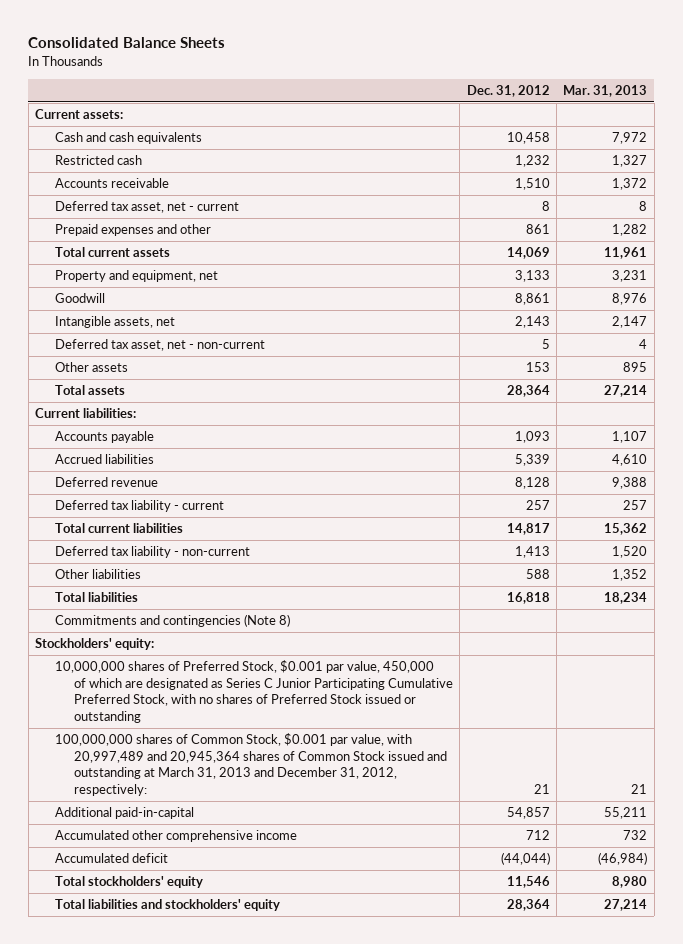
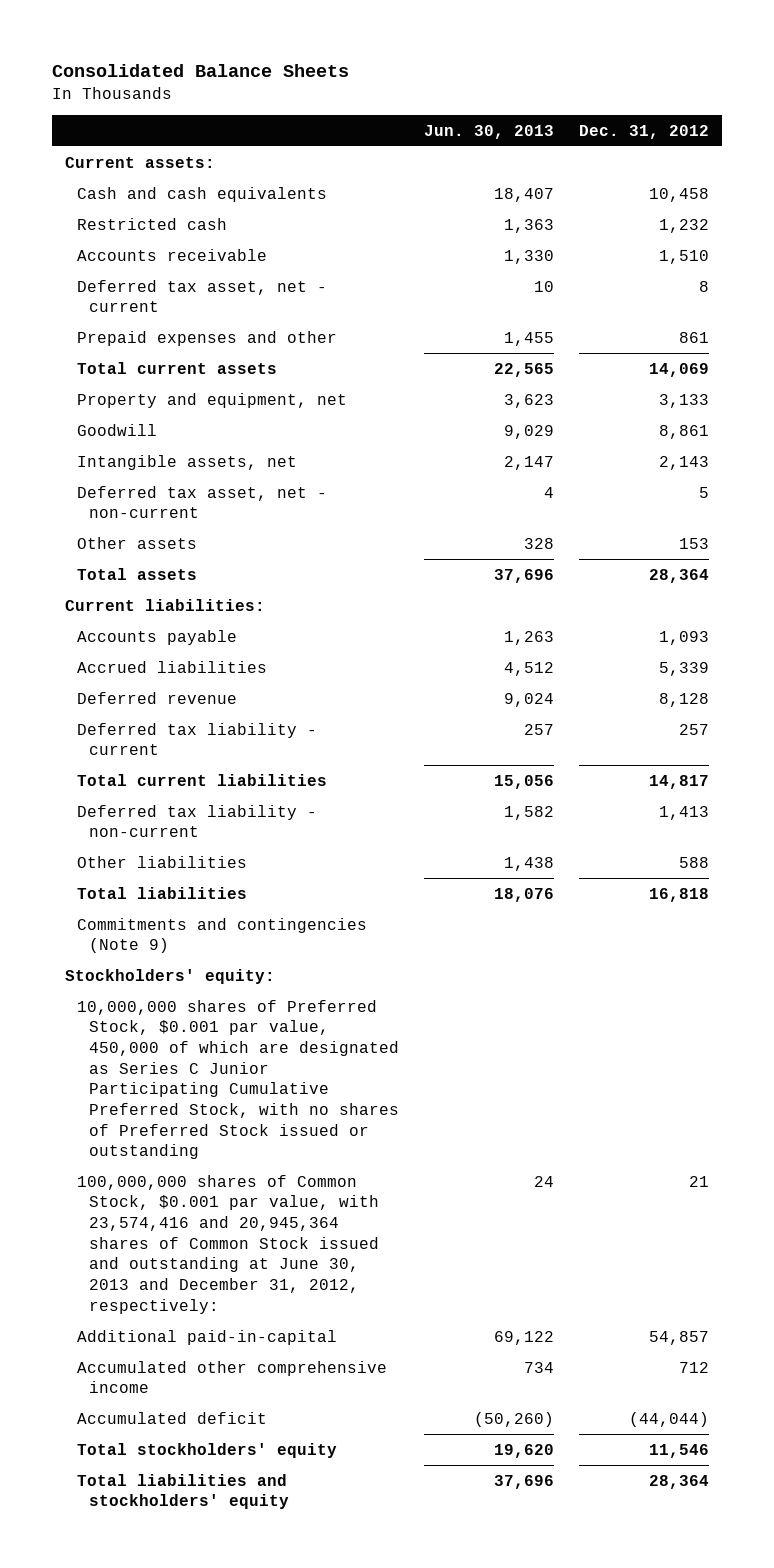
[563,84,648,97] Mar. 31, 2013 -> none
none -> [424,124,555,139] Jun. 30, 2013
[54,614,290,628] Commitments and contingencies (Note 8) -> [77,917,368,954] Commitments and contingencies (Note 9)
[54,733,447,797] 100,000,000 shares of Common Stock, $0.001 par value, with 20,997,489 and 20,945,364 shares of Common Stock issued and outstanding at March 31, 2013 and December 31, 2012, respectively: -> [77,1174,380,1314] 100,000,000 shares of Common Stock, $0.001 par value, with 23,574,416 and 20,945,364 shares of Common Stock issued and outstanding at June 30, 2013 and December 31, 2012, respectively:

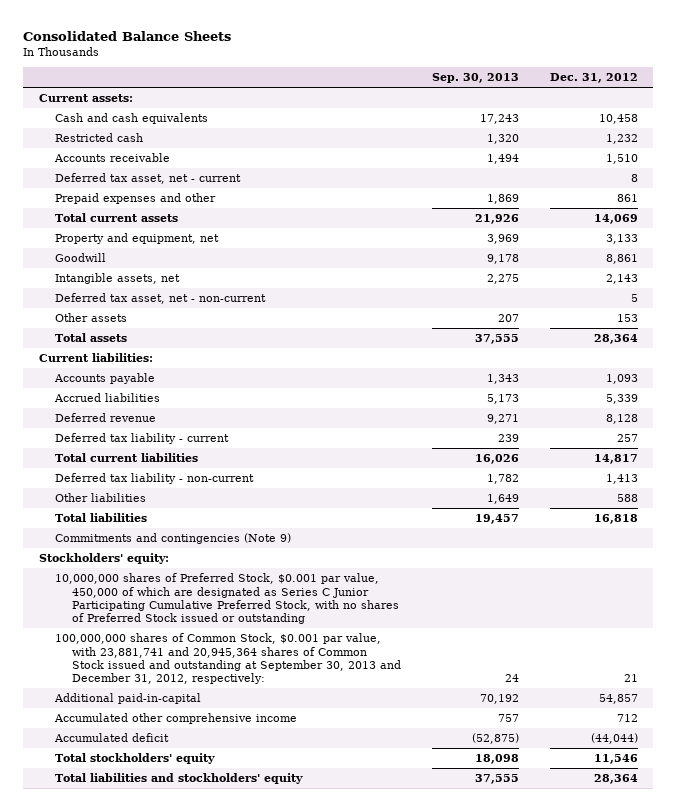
[424,124,555,139] Jun. 30, 2013 -> none
none -> [431,73,519,84] Sep. 30, 2013
[77,1174,380,1314] 100,000,000 shares of Common Stock, $0.001 par value, with 23,574,416 and 20,945,364 shares of Common Stock issued and outstanding at June 30, 2013 and December 31, 2012, respectively: -> [55,633,401,685] 100,000,000 shares of Common Stock, $0.001 par value, with 23,881,741 and 20,945,364 shares of Common Stock issued and outstanding at September 30, 2013 and December 31, 2012, respectively:

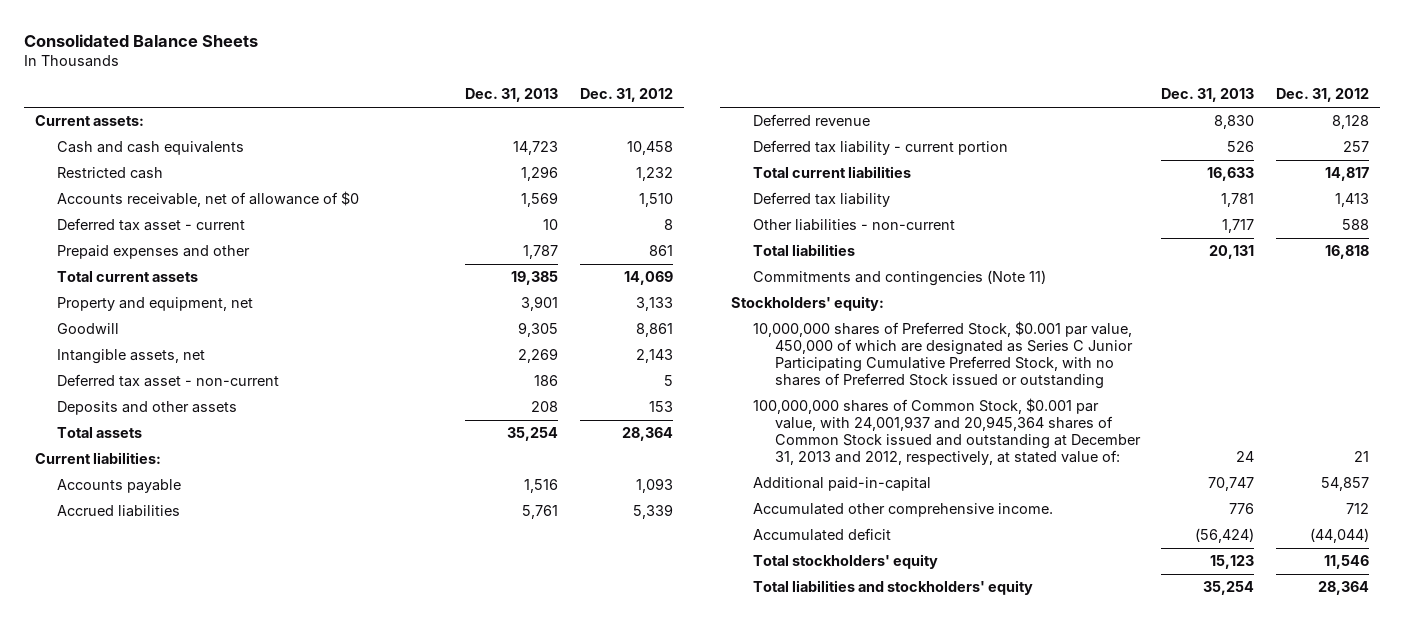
[431,73,519,84] Sep. 30, 2013 -> none
none -> [465,88,559,103] Dec. 31, 2013
[54,153,171,163] Accounts receivable -> [56,191,359,208] Accounts receivable, net of allowance of $0
[55,173,242,185] Deferred tax asset, net - current -> [56,218,245,232] Deferred tax asset - current
[55,293,267,305] Deferred tax asset, net - non-current -> [56,374,279,388] Deferred tax asset - non-current
[55,313,128,323] Other assets -> [56,401,237,416] Deposits and other assets
[55,433,230,445] Deferred tax liability - current -> [752,140,1008,156] Deferred tax liability - current portion
[55,473,255,485] Deferred tax liability - non-current -> [752,192,890,208] Deferred tax liability
[55,493,147,503] Other liabilities -> [752,219,955,232] Other liabilities - non-current
[55,533,292,545] Commitments and contingencies (Note 9) -> [752,270,1046,287] Commitments and contingencies (Note 11)
[55,633,401,685] 100,000,000 shares of Common Stock, $0.001 par value, with 23,881,741 and 20,945,364 shares of Common Stock issued and outstanding at September 30, 2013 and December 31, 2012, respectively: -> [752,398,1141,466] 100,000,000 shares of Common Stock, $0.001 par value, with 24,001,937 and 20,945,364 shares of Common Stock issued and outstanding at December 31, 2013 and 2012, respectively, at stated value of:
[54,713,298,725] Accumulated other comprehensive income -> [752,503,1053,518] Accumulated other comprehensive income.

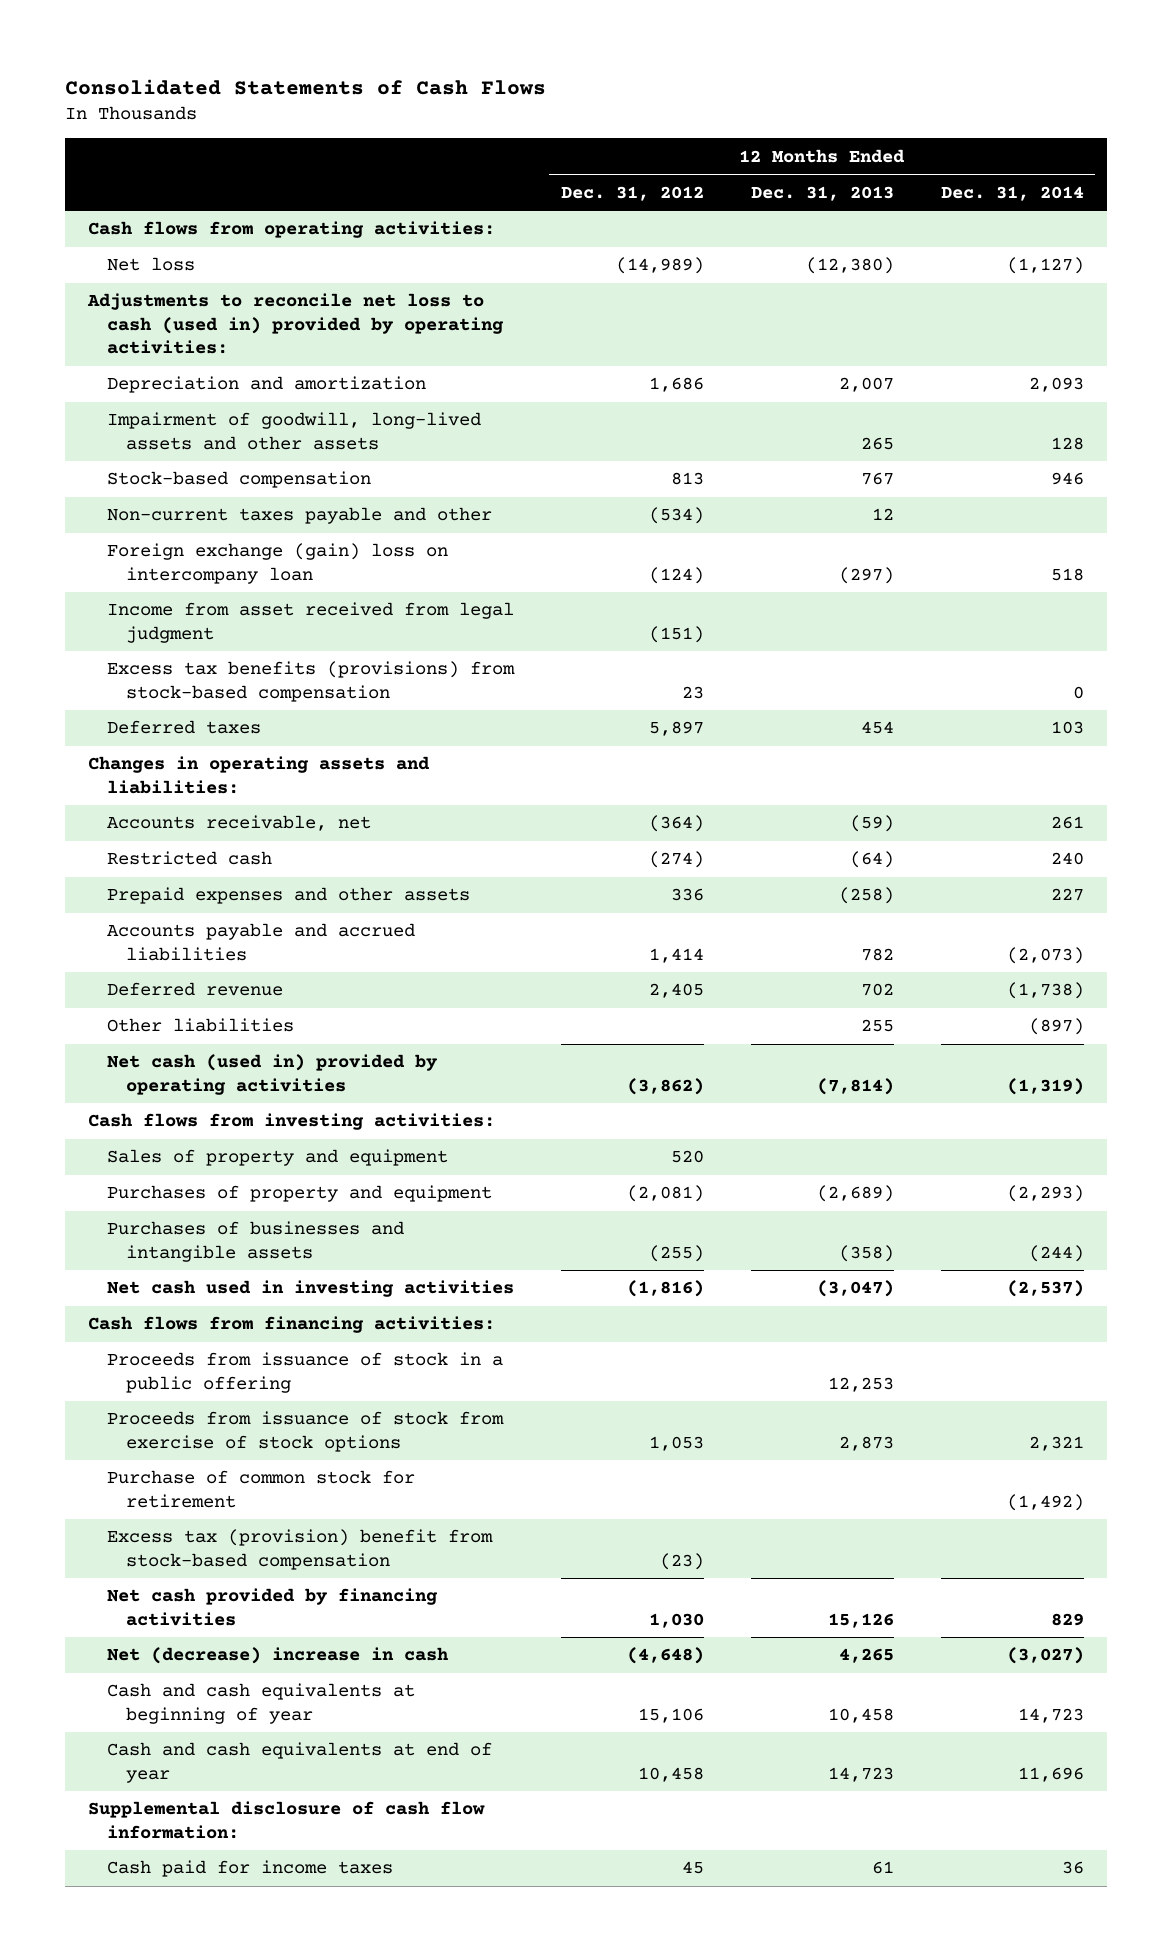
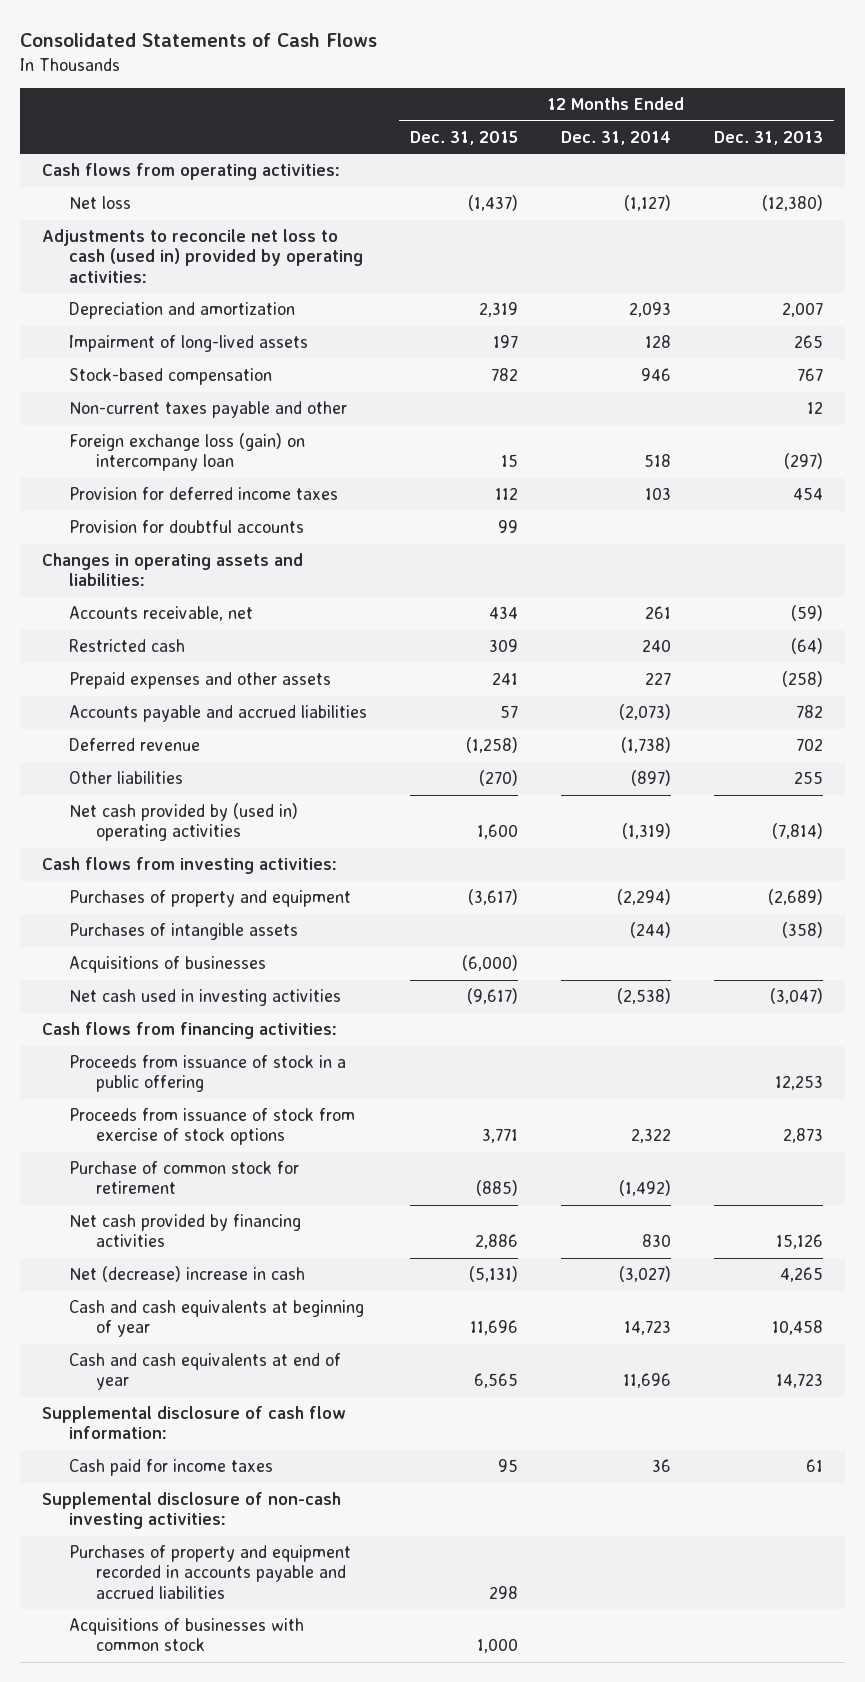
[560,185,704,201] Dec. 31, 2012 -> none
none -> [409,130,518,145] Dec. 31, 2015
[106,412,481,450] Impairment of goodwill, long-lived assets and other assets -> [68,335,308,353] Impairment of long-lived assets
[106,602,514,643] Income from asset received from legal judgment -> none
[106,661,515,702] Excess tax benefits (provisions) from stock-based compensation -> none
[106,543,448,584] Foreign exchange (gain) loss on intercompany loan -> [68,433,305,472] Foreign exchange loss (gain) on intercompany loan
[106,720,261,735] Deferred taxes -> [68,487,338,501] Provision for deferred income taxes
none -> [68,520,304,534] Provision for doubtful accounts
[106,1054,438,1095] Net cash (used in) provided by operating activities -> [68,803,298,842] Net cash provided by (used in) operating activities
[106,1149,448,1167] Sales of property and equipment -> none
[1006,1185,1084,1203] (2,293) -> [616,889,671,906] (2,294)
[106,1221,404,1262] Purchases of businesses and intangible assets -> [68,923,298,941] Purchases of intangible assets
none -> [68,956,266,974] Acquisitions of businesses
[1006,1280,1084,1298] (2,537) -> [616,988,671,1005] (2,538)
[1028,1435,1084,1451] 2,321 -> [630,1128,671,1144] 2,322
[106,1529,493,1570] Excess tax (provision) benefit from stock-based compensation -> none
[1050,1612,1084,1626] 829 -> [641,1234,671,1248] 830
none -> [41,1492,341,1530] Supplemental disclosure of non-cash investing activities:
none -> [68,1545,351,1599] Purchases of property and equipment recorded in accounts payable and accrued liabilities
none -> [68,1618,304,1652] Acquisitions of businesses with common stock

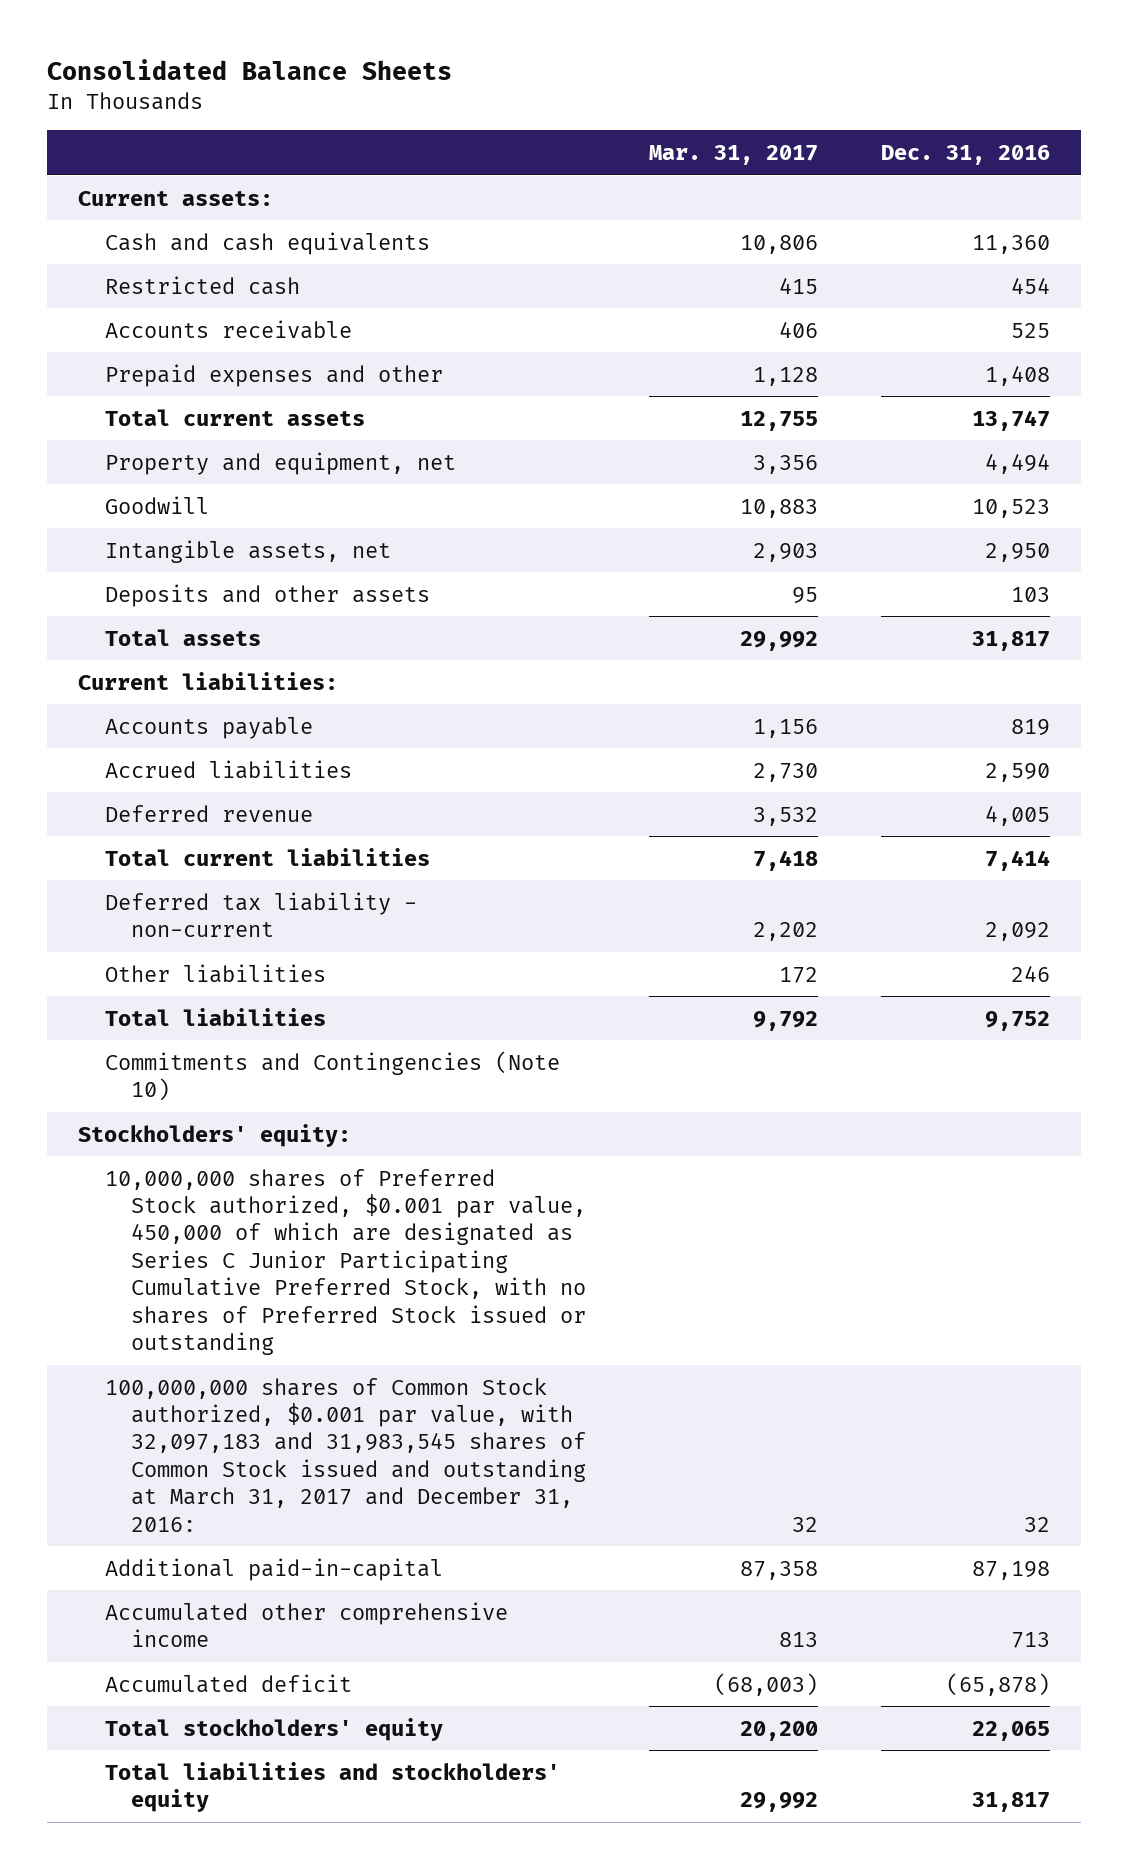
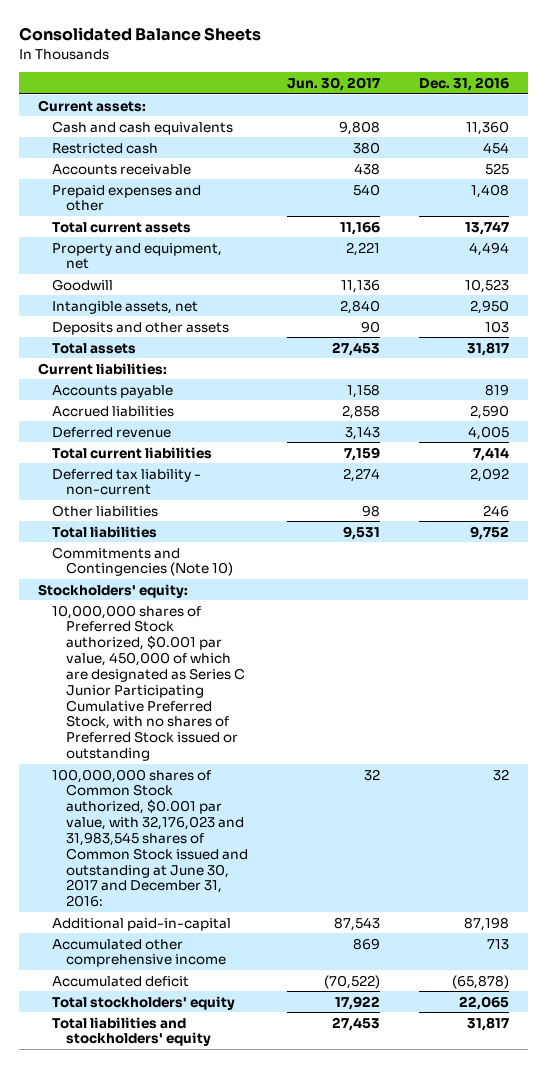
[648,144,818,165] Mar. 31, 2017 -> none
none -> [286,76,380,91] Jun. 30, 2017
[104,1377,586,1532] 100,000,000 shares of Common Stock authorized, $0.001 par value, with 32,097,183 and 31,983,545 shares of Common Stock issued and outstanding at March 31, 2017 and December 31, 2016: -> [51,768,248,908] 100,000,000 shares of Common Stock authorized, $0.001 par value, with 32,176,023 and 31,983,545 shares of Common Stock issued and outstanding at June 30, 2017 and December 31, 2016:

